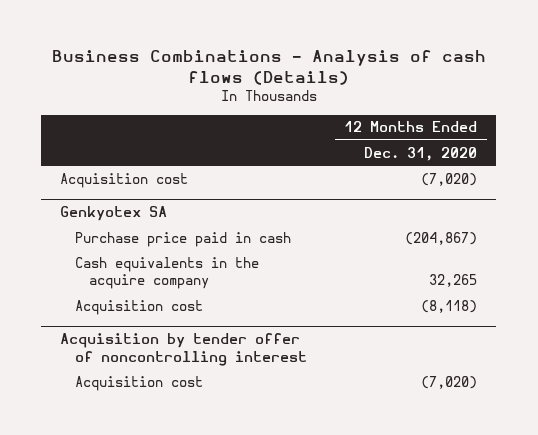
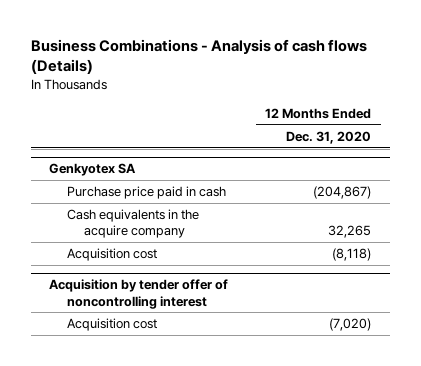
[60,172,189,188] Acquisition cost -> none

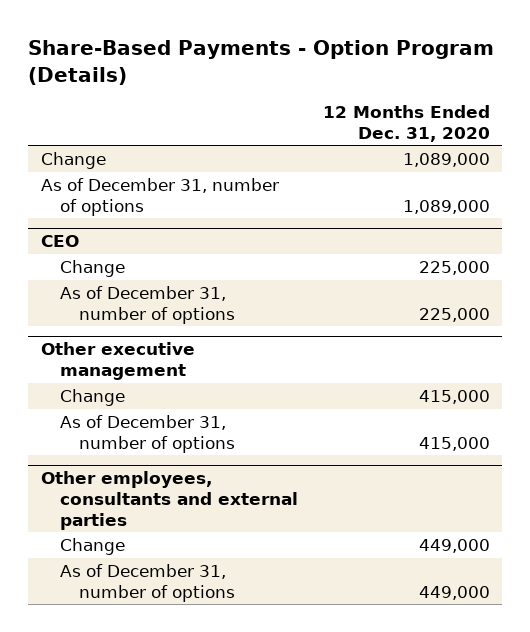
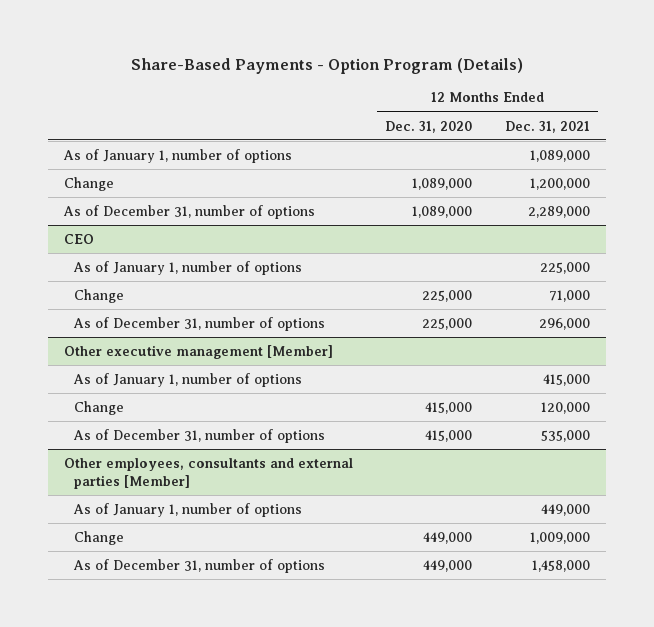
none -> [504,120,590,133] Dec. 31, 2021
none -> [63,148,293,163] As of January 1, number of options
none -> [72,260,302,275] As of January 1, number of options
[40,342,195,381] Other executive management -> [64,344,334,359] Other executive management [Member]
none -> [72,372,302,387] As of January 1, number of options
[40,471,298,530] Other employees, consultants and external parties -> [64,457,354,489] Other employees, consultants and external parties [Member]
none -> [72,502,302,517] As of January 1, number of options

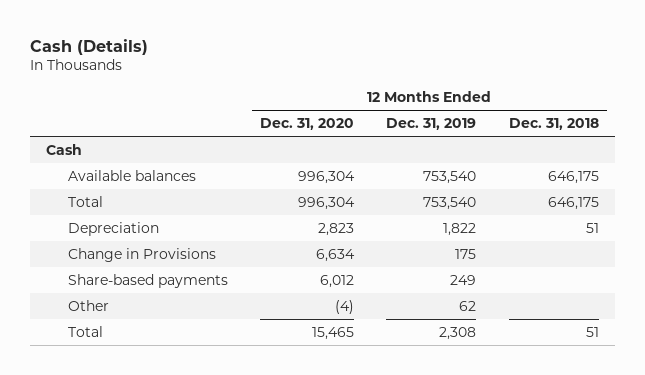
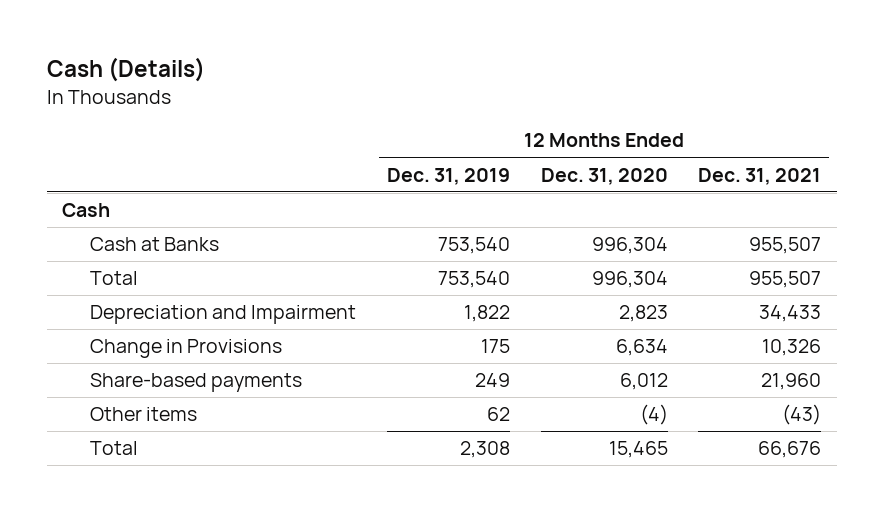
[508,117,599,130] Dec. 31, 2018 -> none
none -> [698,167,822,185] Dec. 31, 2021
[67,169,196,181] Available balances -> [89,237,219,252] Cash at Banks
[67,221,159,236] Depreciation -> [89,305,356,325] Depreciation and Impairment
[67,299,109,311] Other -> [89,407,197,422] Other items

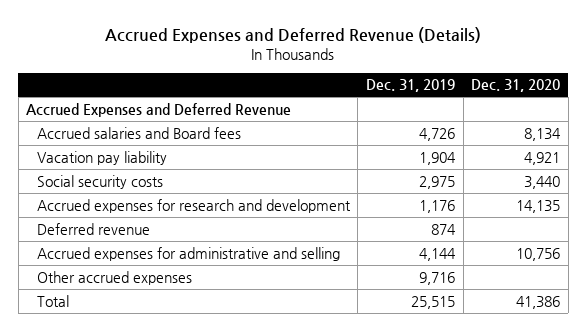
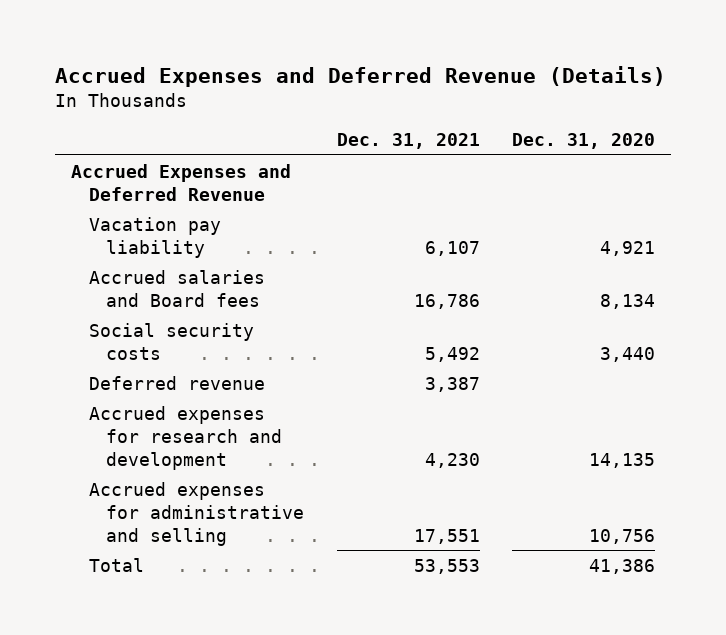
[366,79,456,93] Dec. 31, 2019 -> none
none -> [336,133,480,150] Dec. 31, 2021
[36,126,241,139] Accrued salaries and Board fees -> [88,269,265,307] Accrued salaries and Board fees
[36,198,351,213] Accrued expenses for research and development -> [88,405,283,470] Accrued expenses for research and development
[36,270,192,285] Other accrued expenses -> none

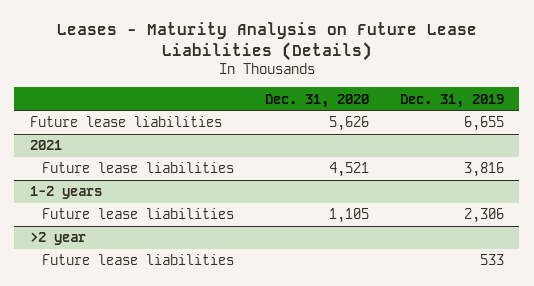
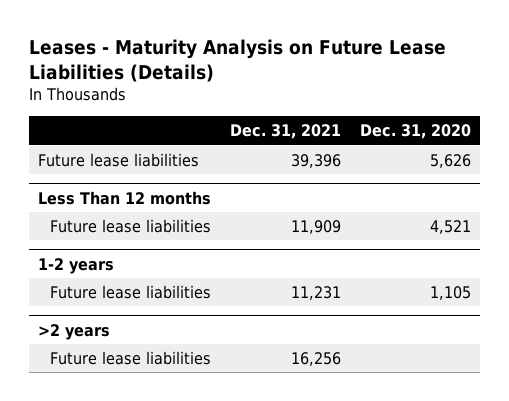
[399,93,504,108] Dec. 31, 2019 -> none
none -> [230,124,342,140] Dec. 31, 2021
[29,140,62,151] 2021 -> [38,190,212,205] Less Than 12 months
[29,232,86,246] >2 year -> [38,323,111,340] >2 years

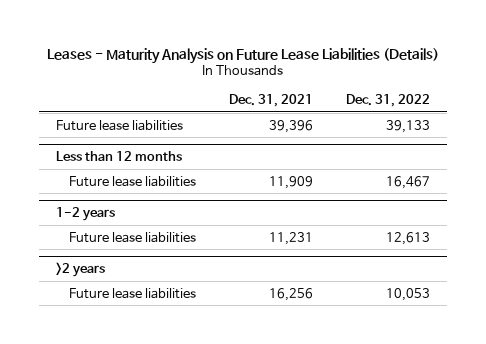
[359,124,471,140] Dec. 31, 2020 -> none
none -> [346,94,431,108] Dec. 31, 2022
[38,190,212,205] Less Than 12 months -> [56,151,183,162] Less than 12 months

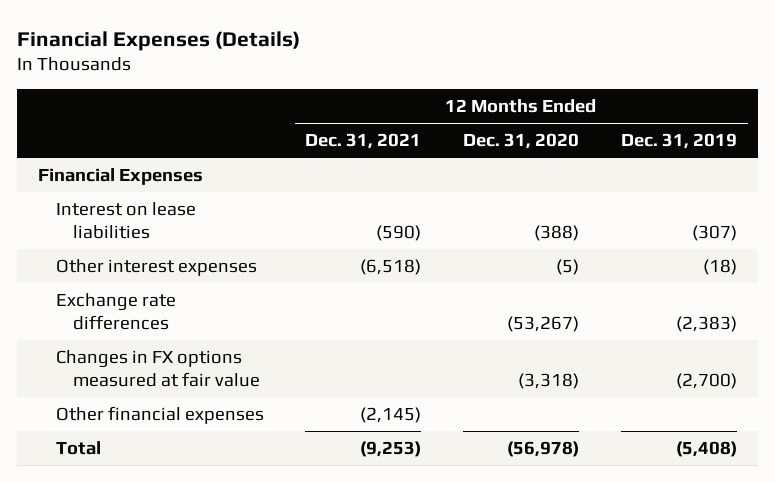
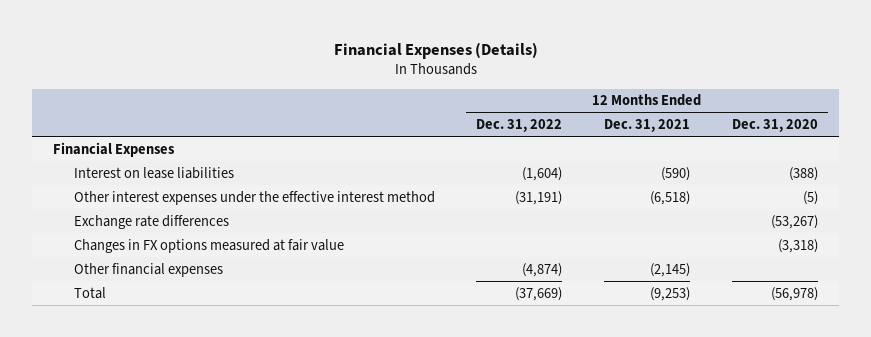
[621,133,738,150] Dec. 31, 2019 -> none
none -> [476,119,563,133] Dec. 31, 2022
[55,259,257,277] Other interest expenses -> [73,190,435,205] Other interest expenses under the effective interest method

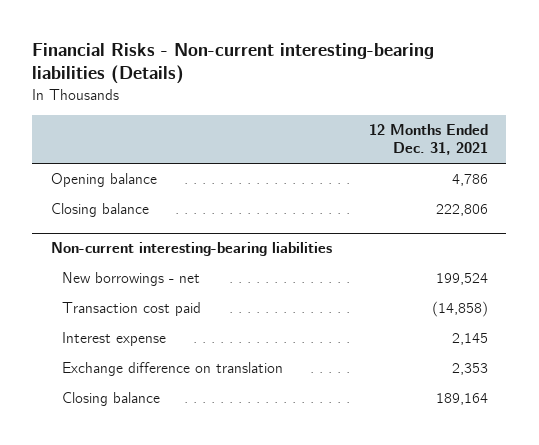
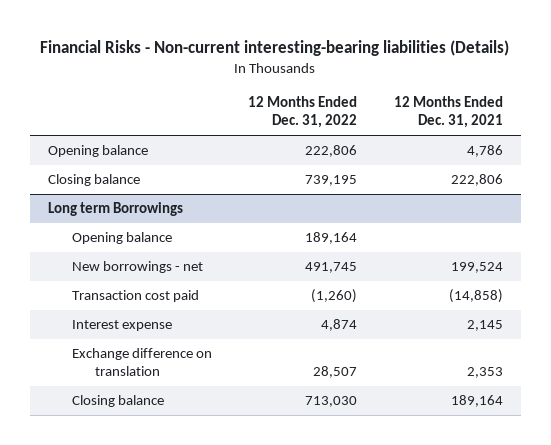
none -> [248,96,358,129] 12 Months Ended Dec. 31, 2022
[50,242,332,257] Non-current interesting-bearing liabilities -> [48,202,184,217] Long term Borrowings
none -> [71,232,172,245] Opening balance

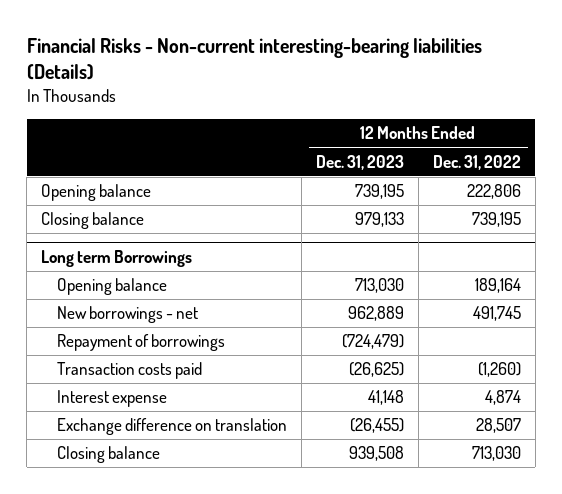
[393,96,503,129] 12 Months Ended Dec. 31, 2021 -> none
none -> [315,154,404,170] Dec. 31, 2023
none -> [57,334,226,352] Repayment of borrowings
[71,290,199,303] Transaction cost paid -> [57,362,203,380] Transaction costs paid

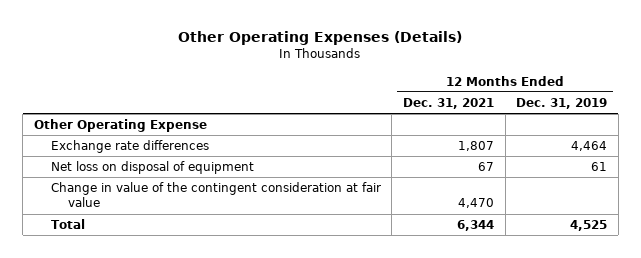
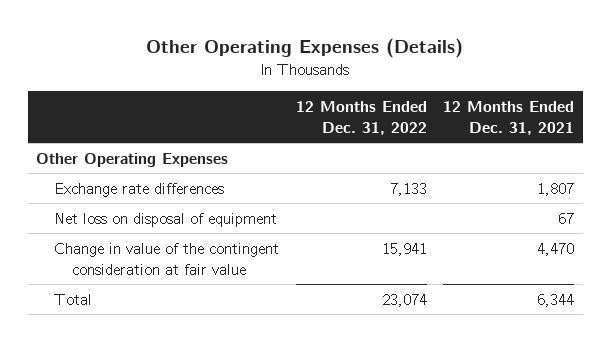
[516,97,608,109] Dec. 31, 2019 -> none
none -> [295,100,427,135] 12 Months Ended Dec. 31, 2022
[33,119,207,133] Other Operating Expense -> [36,152,229,167] Other Operating Expenses

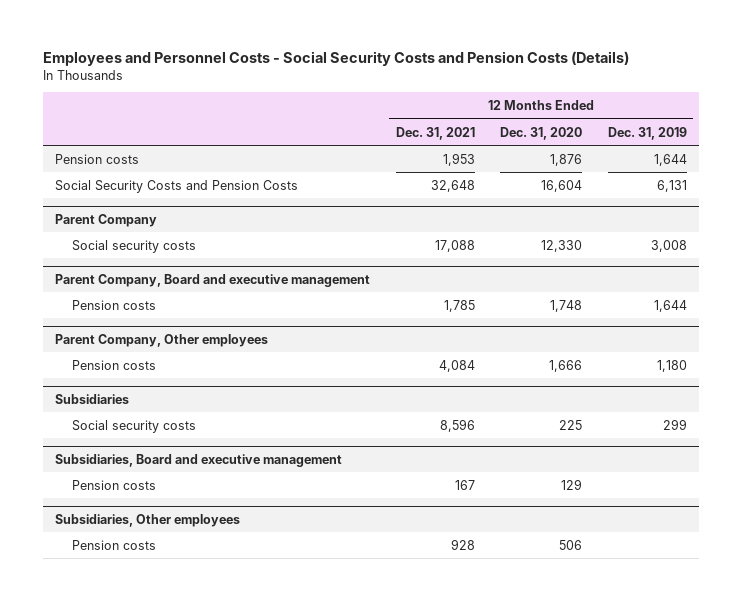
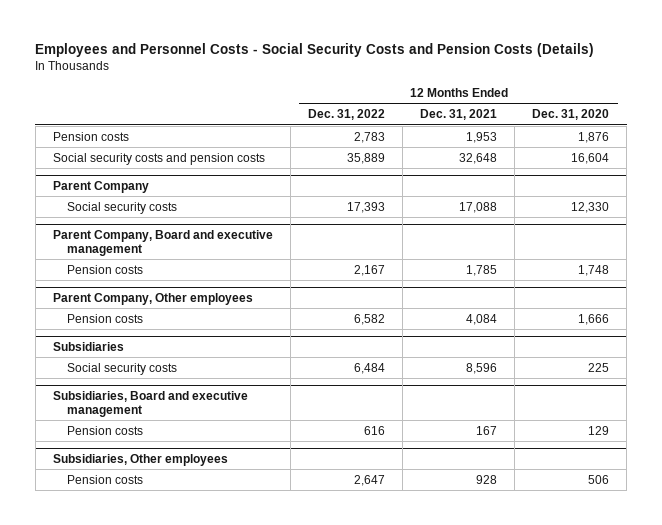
[607,126,687,140] Dec. 31, 2019 -> none
none -> [308,109,386,121] Dec. 31, 2022
[55,179,299,193] Social Security Costs and Pension Costs -> [53,152,266,165] Social security costs and pension costs

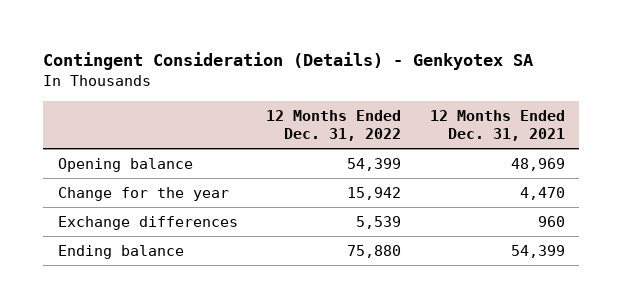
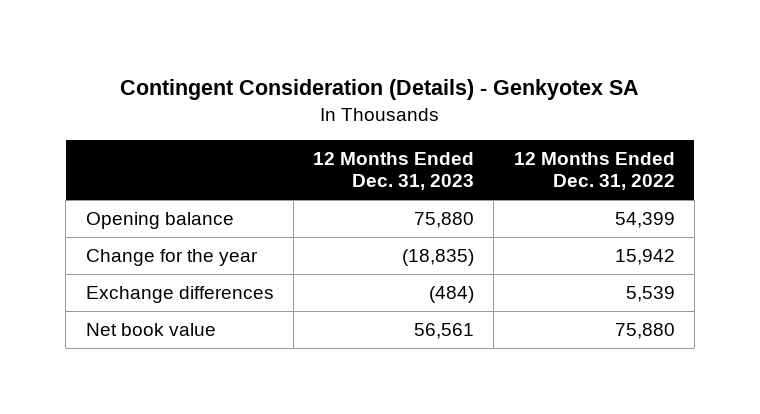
[429,109,565,142] 12 Months Ended Dec. 31, 2021 -> none
none -> [313,151,475,191] 12 Months Ended Dec. 31, 2023
[57,244,184,259] Ending balance -> [85,323,216,337] Net book value

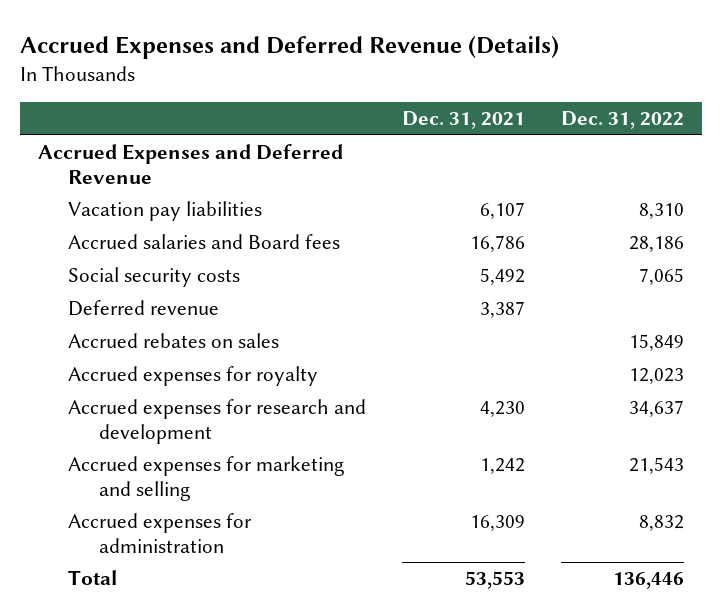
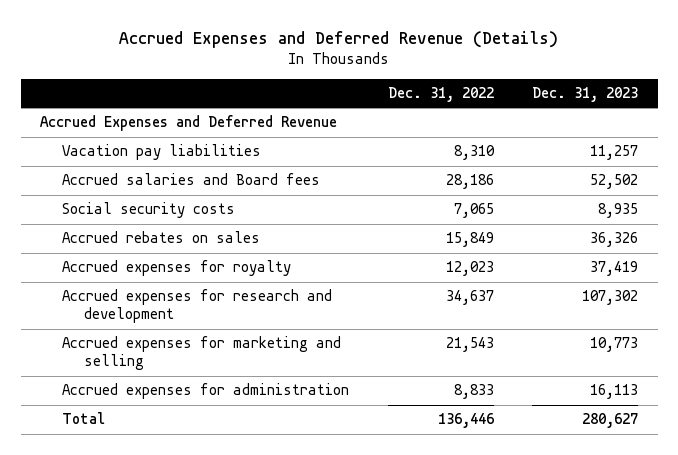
[402,111,526,130] Dec. 31, 2021 -> none
none -> [532,87,639,103] Dec. 31, 2023
[68,300,220,317] Deferred revenue -> none
[638,515,684,532] 8,832 -> [453,384,494,400] 8,833

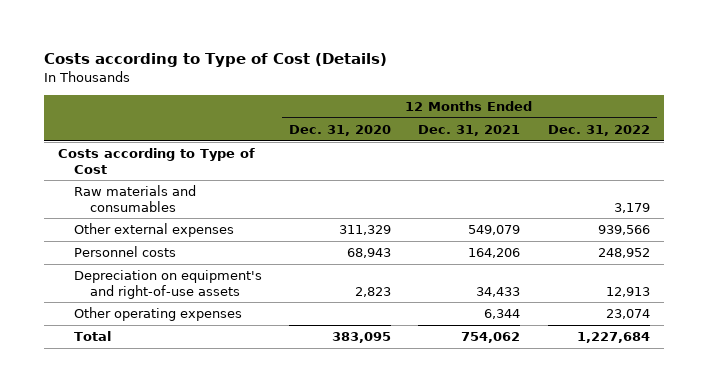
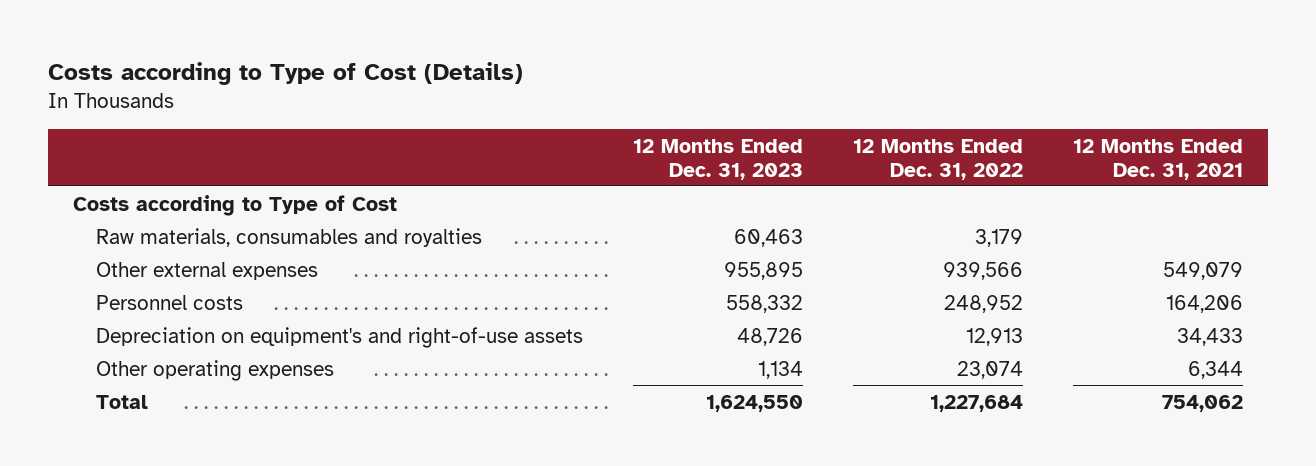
[289,125,392,137] Dec. 31, 2020 -> none
none -> [632,138,803,180] 12 Months Ended Dec. 31, 2023
[73,185,196,212] Raw materials and consumables -> [95,227,482,247] Raw materials, consumables and royalties

